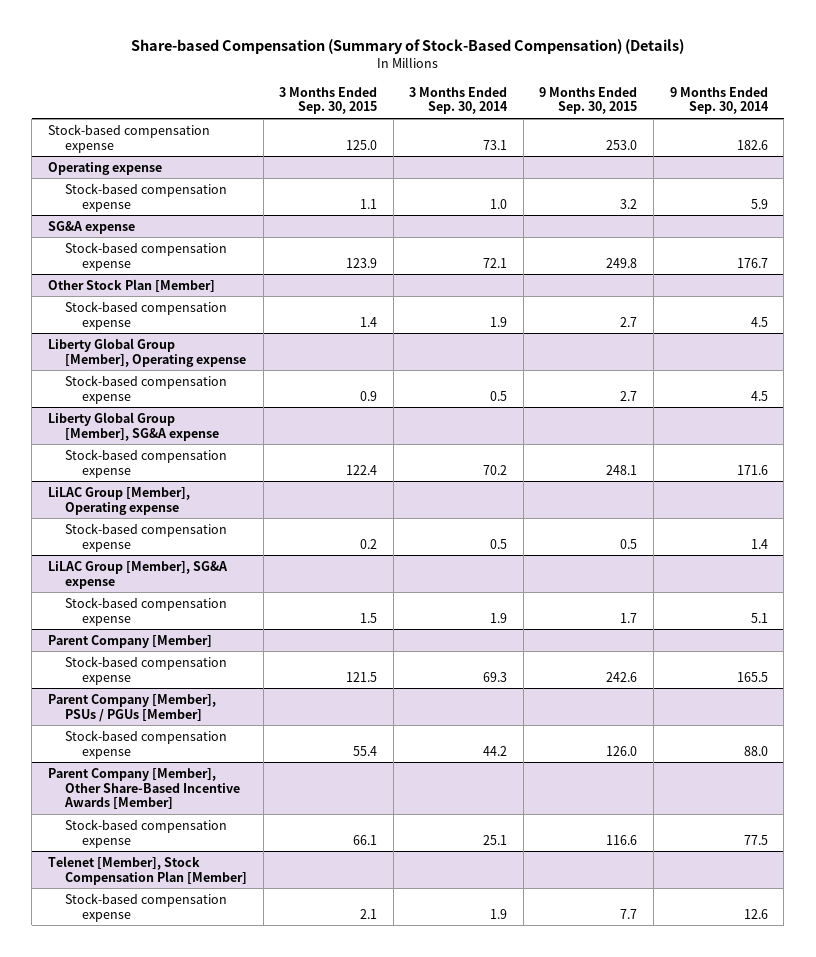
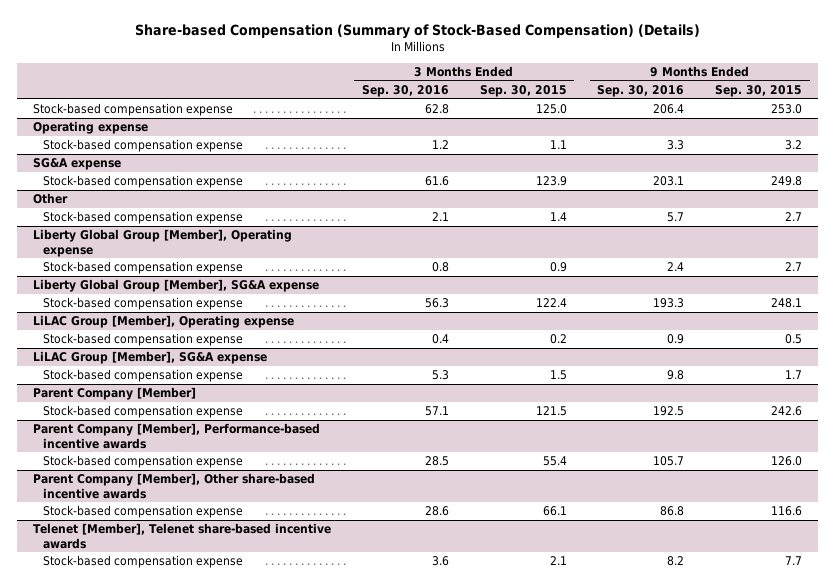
[409,86,509,115] 3 Months Ended Sep. 30, 2014 -> none
[669,86,769,115] 9 Months Ended Sep. 30, 2014 -> none
none -> [361,85,449,98] Sep. 30, 2016
none -> [597,85,685,98] Sep. 30, 2016
[47,278,215,292] Other Stock Plan [Member] -> [32,193,68,205] Other
[47,693,216,722] Parent Company [Member], PSUs / PGUs [Member] -> none
none -> [32,423,320,449] Parent Company [Member], Performance-based incentive awards
[47,767,241,810] Parent Company [Member], Other Share-Based Incentive Awards [Member] -> [32,473,315,499] Parent Company [Member], Other share-based incentive awards
[47,855,248,885] Telenet [Member], Stock Compensation Plan [Member] -> none
none -> [32,523,331,549] Telenet [Member], Telenet share-based incentive awards

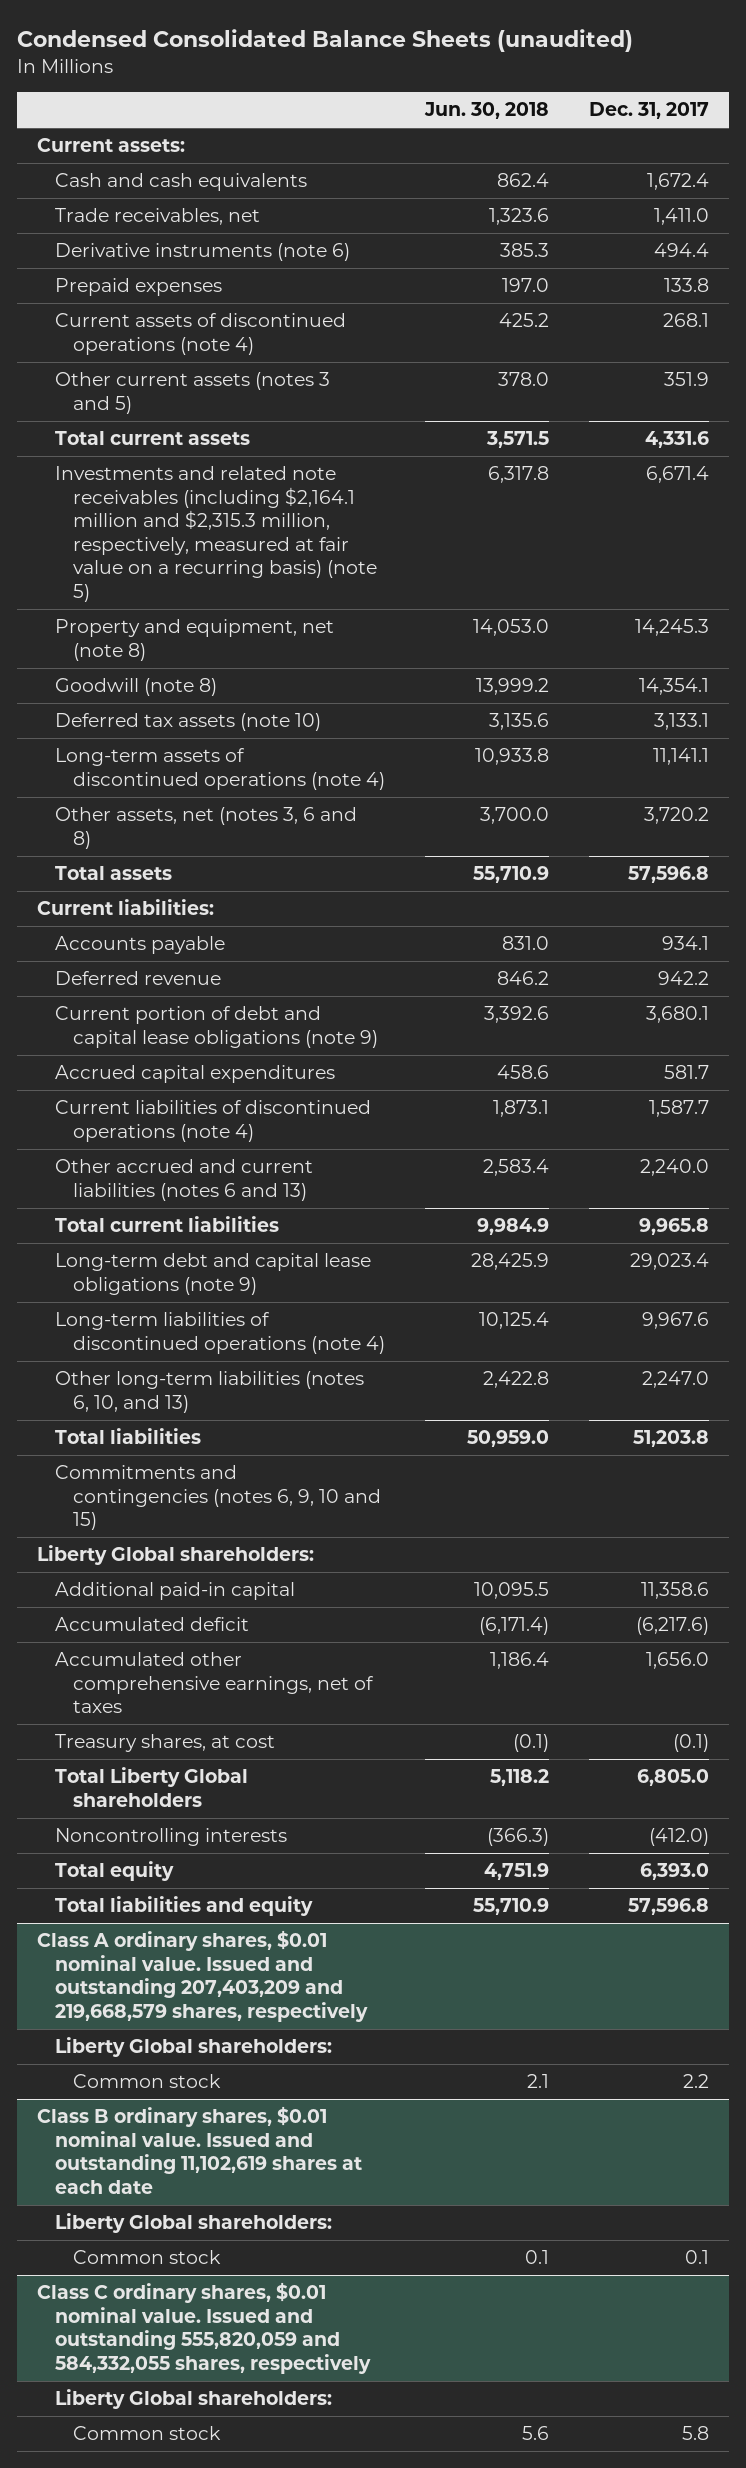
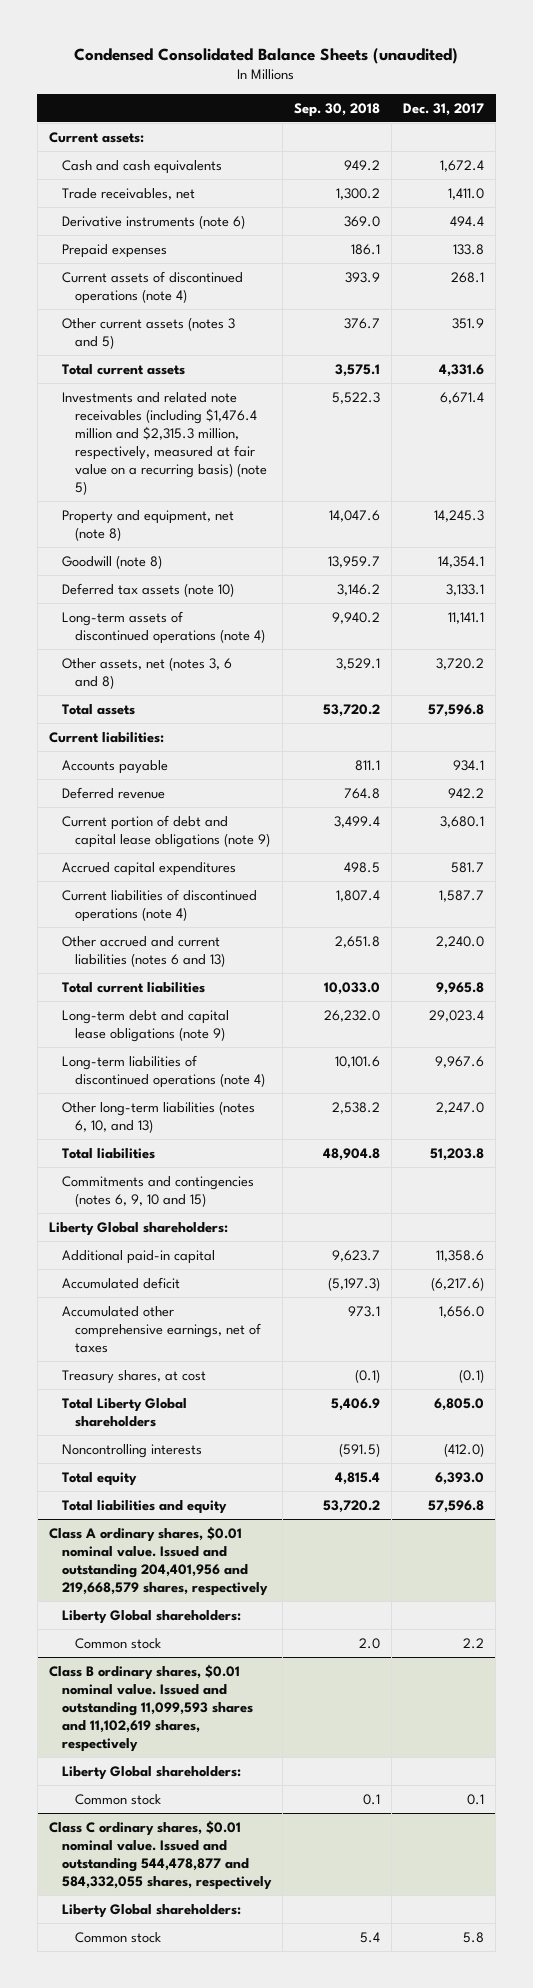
[423,102,549,120] Jun. 30, 2018 -> none
none -> [293,102,380,117] Sep. 30, 2018
[55,466,378,602] Investments and related note receivables (including $2,164.1 million and $2,315.3 million, respectively, measured at fair value on a recurring basis) (note 5) -> [61,391,267,496] Investments and related note receivables (including $1,476.4 million and $2,315.3 million, respectively, measured at fair value on a recurring basis) (note 5)
[37,1930,369,2022] Class A ordinary shares, $0.01 nominal value. Issued and outstanding 207,403,209 and 219,668,579 shares, respectively -> [48,1525,268,1596] Class A ordinary shares, $0.01 nominal value. Issued and outstanding 204,401,956 and 219,668,579 shares, respectively
[37,2106,363,2194] Class B ordinary shares, $0.01 nominal value. Issued and outstanding 11,102,619 shares at each date -> [48,1663,253,1752] Class B ordinary shares, $0.01 nominal value. Issued and outstanding 11,099,593 shares and 11,102,619 shares, respectively
[37,2282,372,2374] Class C ordinary shares, $0.01 nominal value. Issued and outstanding 555,820,059 and 584,332,055 shares, respectively -> [48,1819,272,1890] Class C ordinary shares, $0.01 nominal value. Issued and outstanding 544,478,877 and 584,332,055 shares, respectively

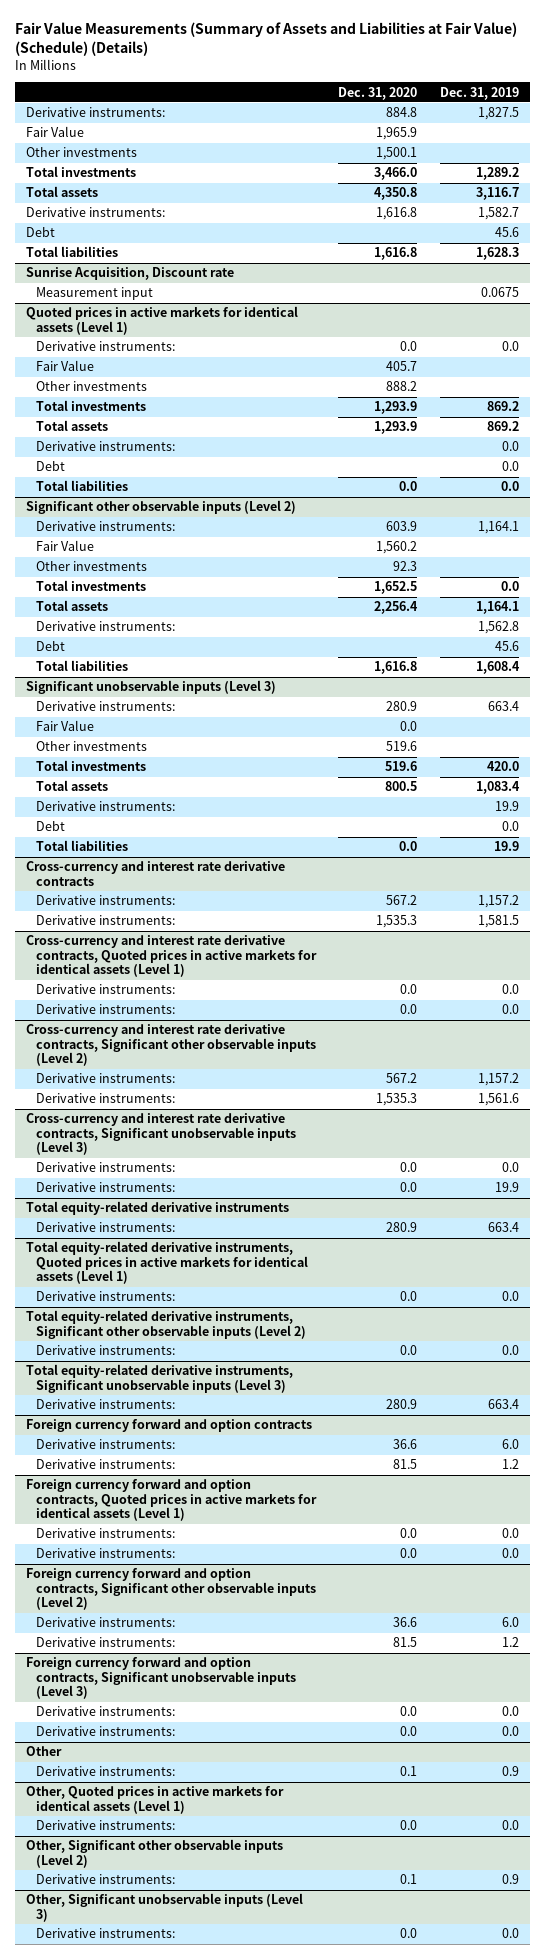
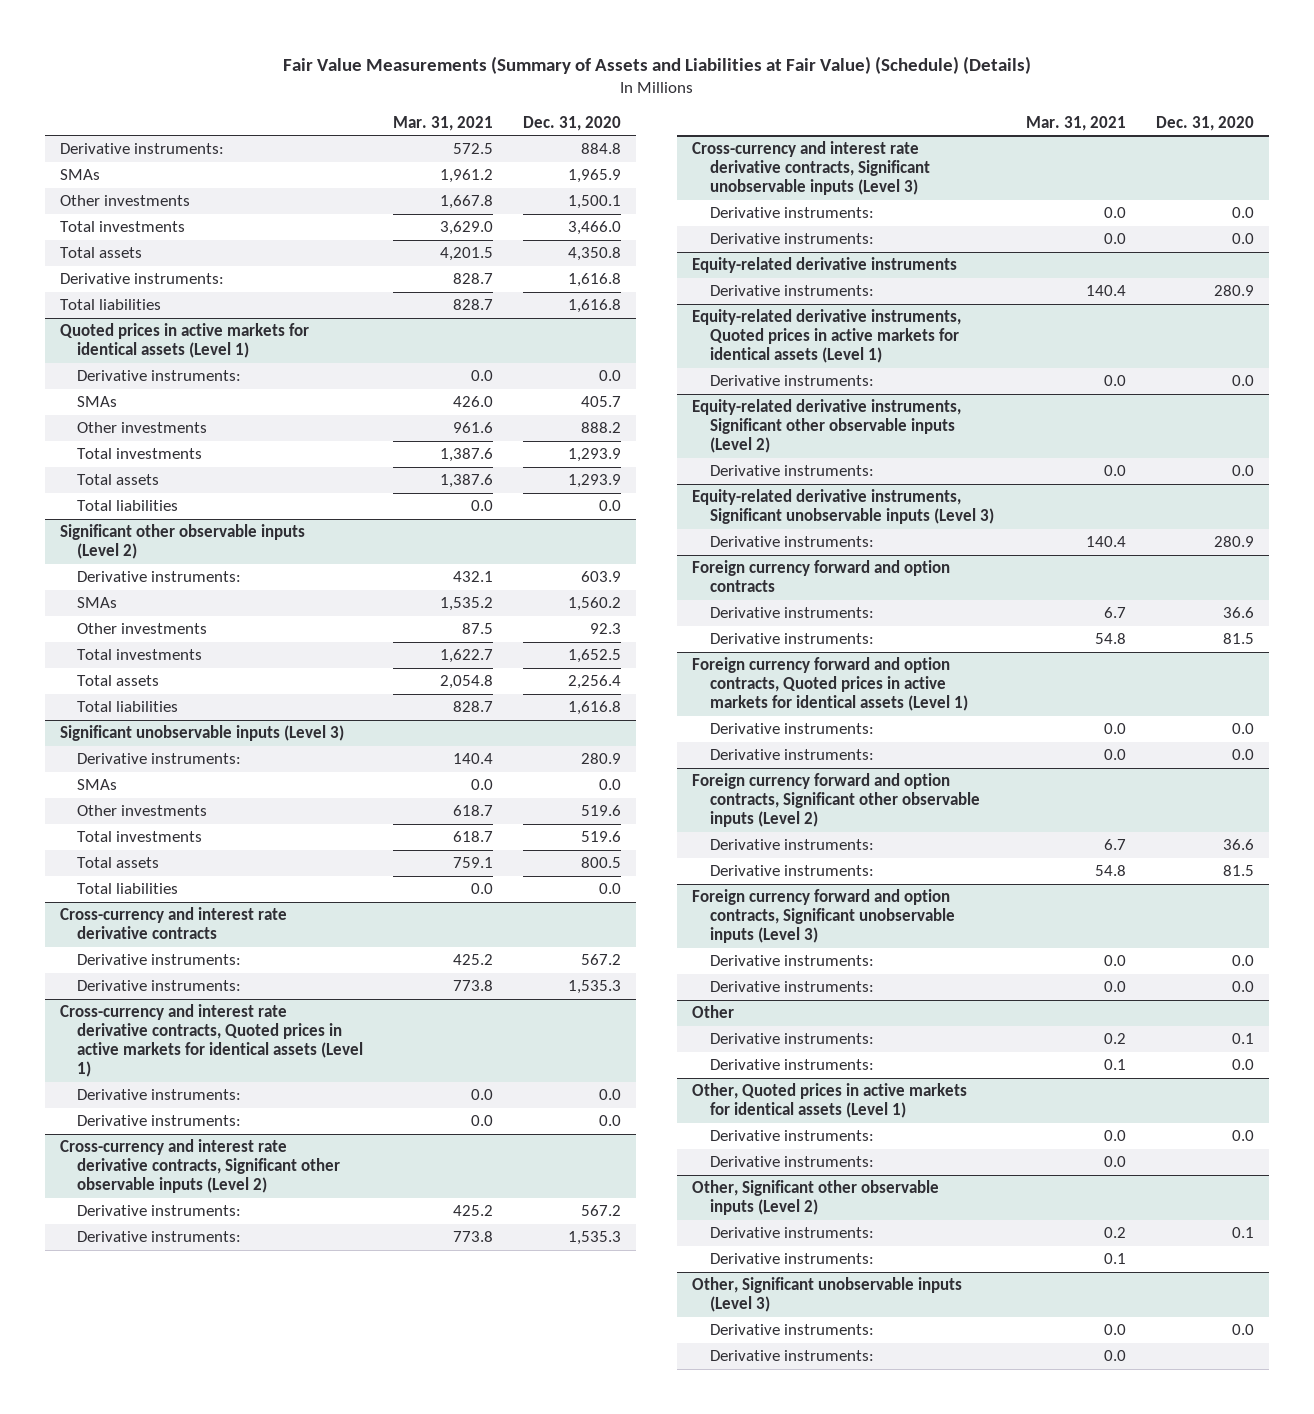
[439,86,519,100] Dec. 31, 2019 -> none
none -> [393,115,494,131] Mar. 31, 2021
[26,126,85,138] Fair Value -> [60,169,101,181] SMAs
[26,227,56,238] Debt -> none
[26,267,235,281] Sunrise Acquisition, Discount rate -> none
[35,287,153,301] Measurement input -> none
[35,360,94,372] Fair Value -> [77,396,118,408] SMAs
[35,441,175,452] Derivative instruments: -> none
[35,461,65,472] Debt -> none
[35,540,94,552] Fair Value -> [77,597,118,609] SMAs
[35,621,175,632] Derivative instruments: -> none
[35,641,65,652] Debt -> none
[35,720,94,732] Fair Value -> [77,779,118,791] SMAs
[35,801,175,812] Derivative instruments: -> none
[35,821,65,832] Debt -> none
[26,1201,290,1216] Total equity-related derivative instruments -> [692,257,958,274] Equity-related derivative instruments
[26,1241,308,1285] Total equity-related derivative instruments, Quoted prices in active markets for identical assets (Level 1) -> [692,309,962,364] Equity-related derivative instruments, Quoted prices in active markets for identical assets (Level 1)
[26,1310,306,1339] Total equity-related derivative instruments, Significant other observable inputs (Level 2) -> [692,399,962,454] Equity-related derivative instruments, Significant other observable inputs (Level 2)
[26,1364,294,1393] Total equity-related derivative instruments, Significant unobservable inputs (Level 3) -> [692,489,994,525] Equity-related derivative instruments, Significant unobservable inputs (Level 3)
none -> [709,1059,874,1071] Derivative instruments:
none -> [709,1156,874,1168] Derivative instruments:
none -> [709,1253,874,1265] Derivative instruments:
none -> [709,1350,874,1362] Derivative instruments:

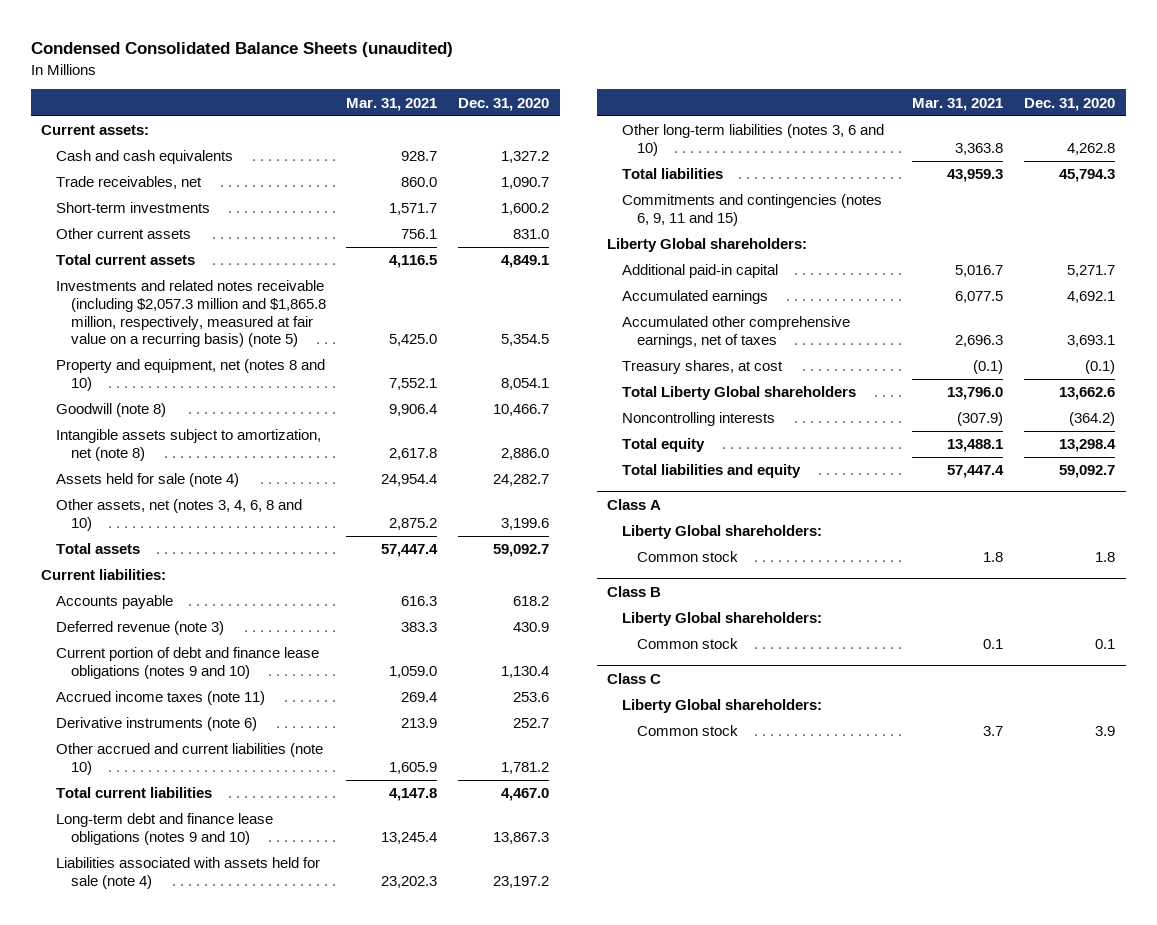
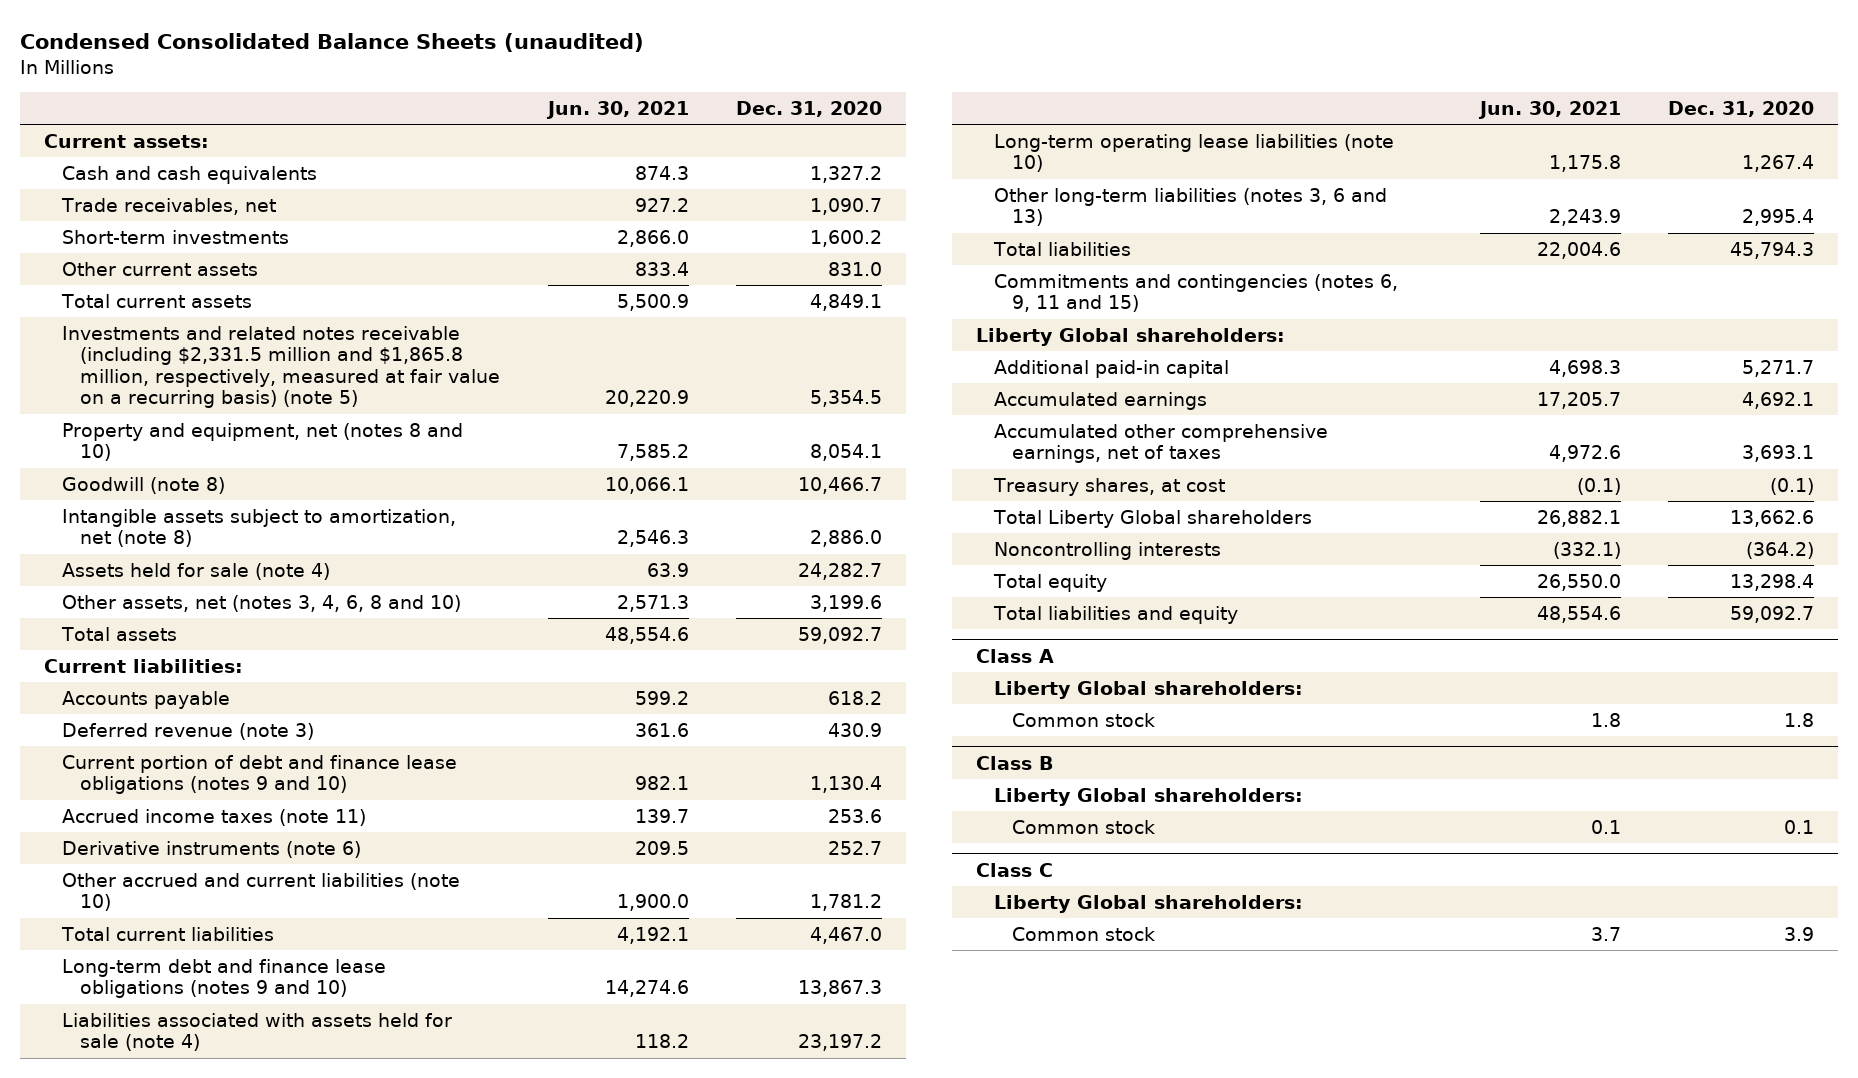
[346,97,438,111] Mar. 31, 2021 -> none
none -> [545,100,689,119] Jun. 30, 2021
[56,280,326,348] Investments and related notes receivable (including $2,057.3 million and $1,865.8 million, respectively, measured at fair value on a recurring basis) (note 5) -> [61,325,501,409] Investments and related notes receivable (including $2,331.5 million and $1,865.8 million, respectively, measured at fair value on a recurring basis) (note 5)
none -> [993,133,1394,173] Long-term operating lease liabilities (note 10)
[622,124,885,156] Other long-term liabilities (notes 3, 6 and 10) -> [993,187,1387,227] Other long-term liabilities (notes 3, 6 and 13)
[1067,142,1116,155] 4,262.8 -> [1742,209,1815,227] 2,995.4

